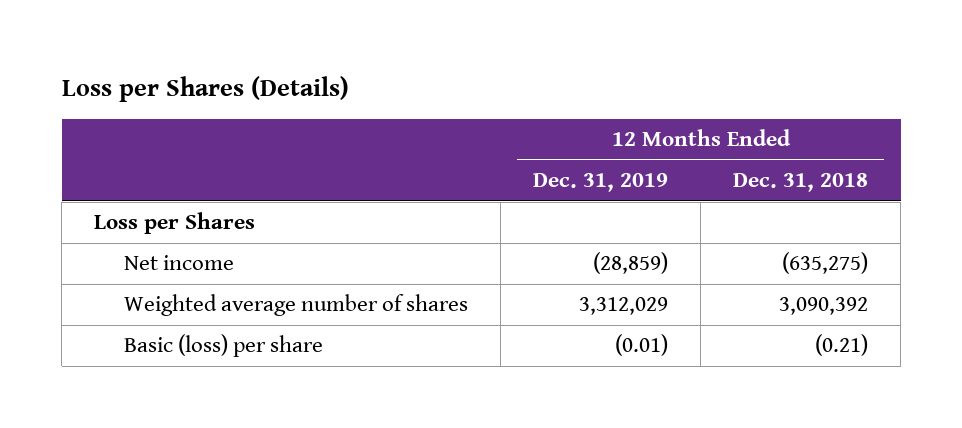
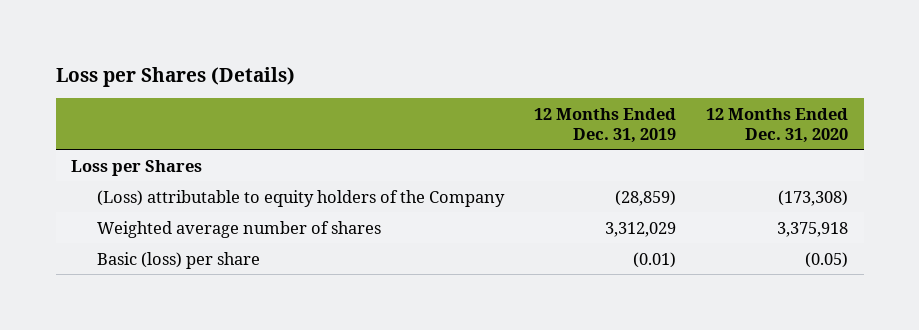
[733,173,869,193] Dec. 31, 2018 -> none
none -> [706,107,849,143] 12 Months Ended Dec. 31, 2020
[124,255,235,271] Net income -> [96,189,505,207] (Loss) attributable to equity holders of the Company

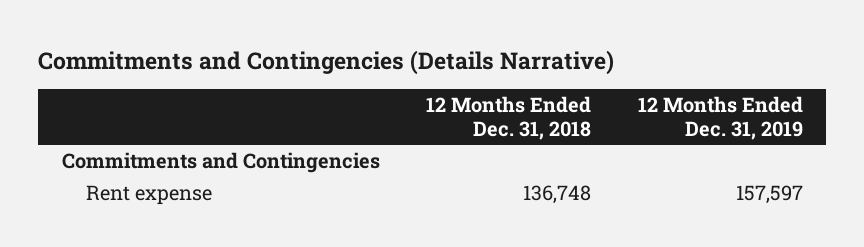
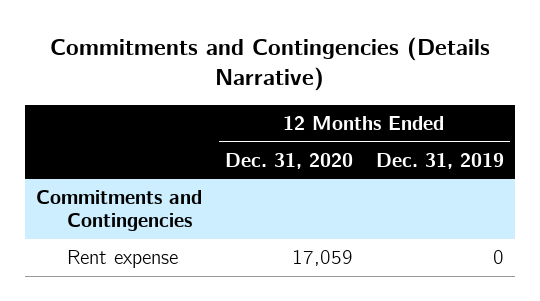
[426,96,592,140] 12 Months Ended Dec. 31, 2018 -> none
none -> [224,152,353,169] Dec. 31, 2020
[735,185,803,205] 157,597 -> [492,250,504,265] 0

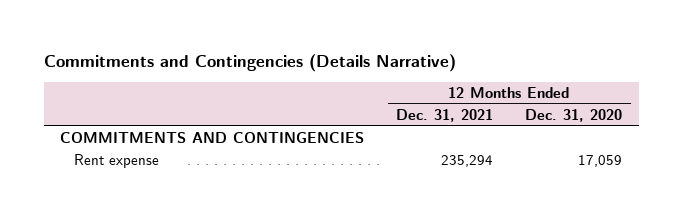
[375,152,504,169] Dec. 31, 2019 -> none
none -> [396,108,494,122] Dec. 31, 2021
[36,190,203,232] Commitments and Contingencies -> [59,132,364,144] COMMITMENTS AND CONTINGENCIES

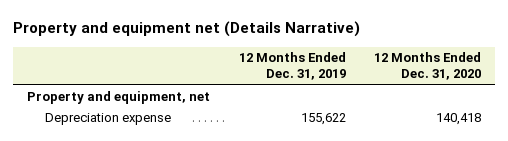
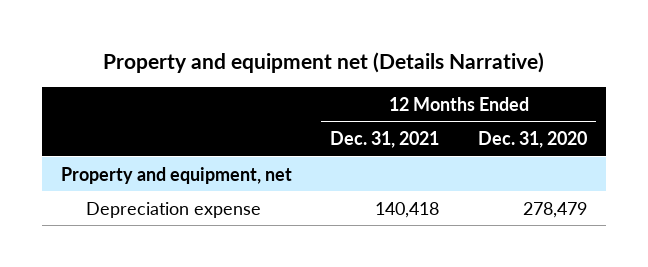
[238,51,346,81] 12 Months Ended Dec. 31, 2019 -> none
none -> [330,131,440,149] Dec. 31, 2021
[436,113,482,126] 140,418 -> [522,201,587,218] 278,479

